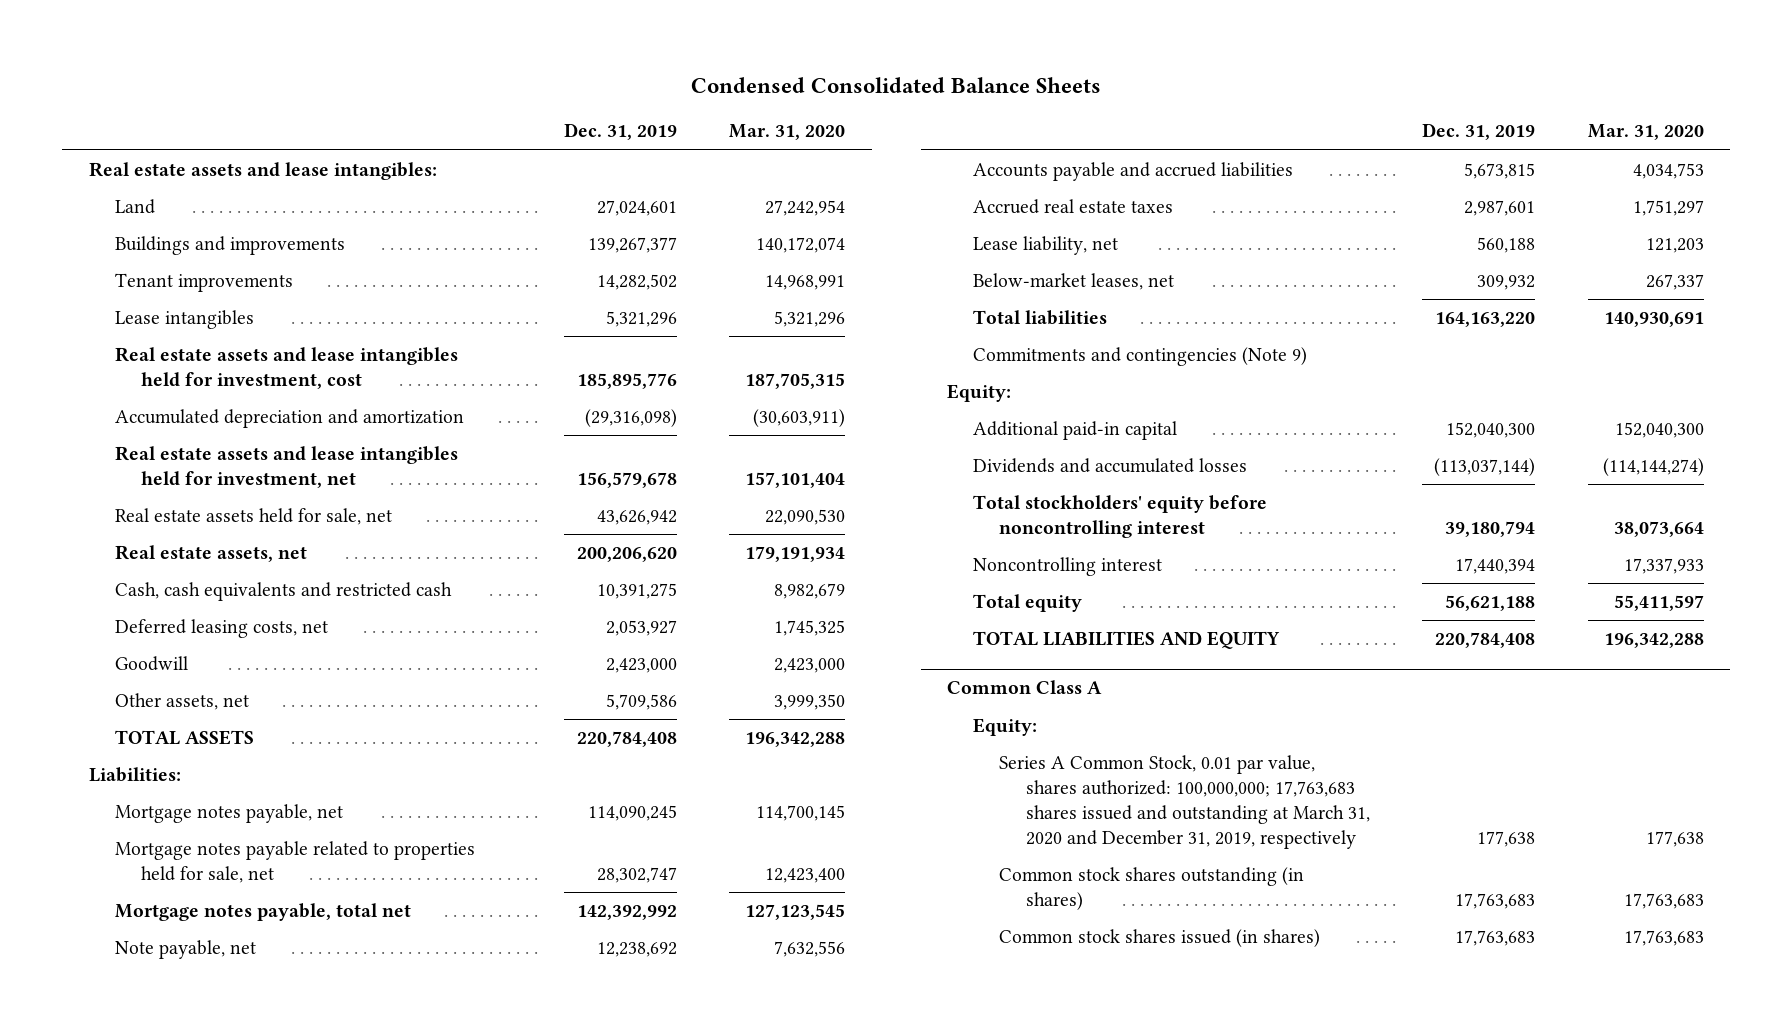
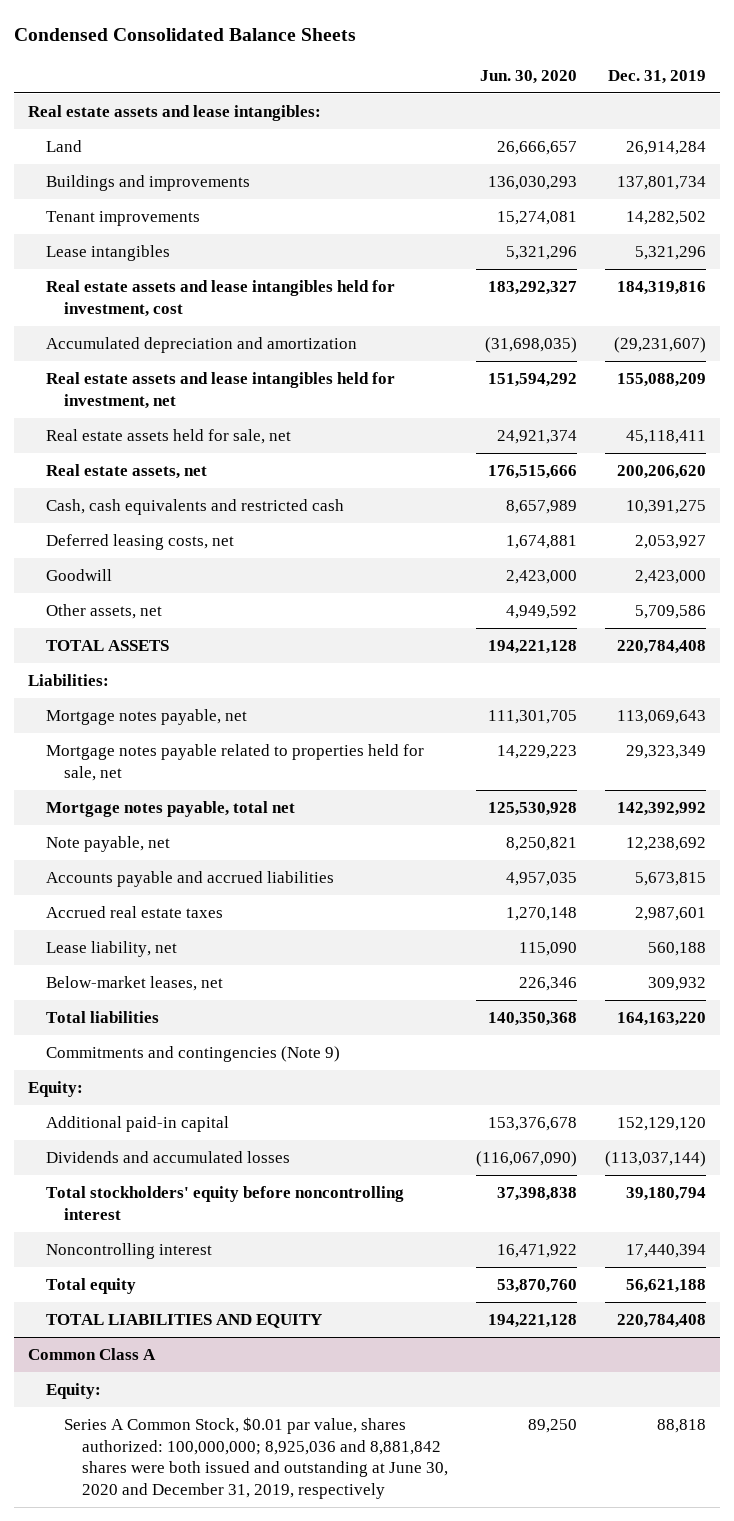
[729,124,846,141] Mar. 31, 2020 -> none
none -> [480,69,578,84] Jun. 30, 2020
[596,200,677,217] 27,024,601 -> [626,141,707,156] 26,914,284
[587,237,677,254] 139,267,377 -> [617,176,707,191] 137,801,734
[576,372,677,389] 185,895,776 -> [617,281,707,296] 184,319,816
[584,409,677,428] (29,316,098) -> [614,337,707,354] (29,231,607)
[576,471,677,488] 156,579,678 -> [617,373,707,388] 155,088,209
[596,510,677,526] 43,626,942 -> [626,430,707,445] 45,118,411
[587,805,677,822] 114,090,245 -> [617,710,707,725] 113,069,643
[596,866,677,883] 28,302,747 -> [626,745,707,760] 29,323,349
[1446,422,1536,439] 152,040,300 -> [617,1117,707,1132] 152,129,120
[999,867,1305,910] Common stock shares outstanding (in shares) -> none
[999,929,1321,948] Common stock shares issued (in shares) -> none
[999,755,1370,849] Series A Common Stock, 0.01 par value, shares authorized: 100,000,000; 17,763,683 shares issued and outstanding at March 31, 2020 and December 31, 2019, respectively -> [64,1417,449,1499] Series A Common Stock, $0.01 par value, shares authorized: 100,000,000; 8,925,036 and 8,881,842 shares were both issued and outstanding at June 30, 2020 and December 31, 2019, respectively
[1477,830,1536,847] 177,638 -> [657,1419,707,1434] 88,818

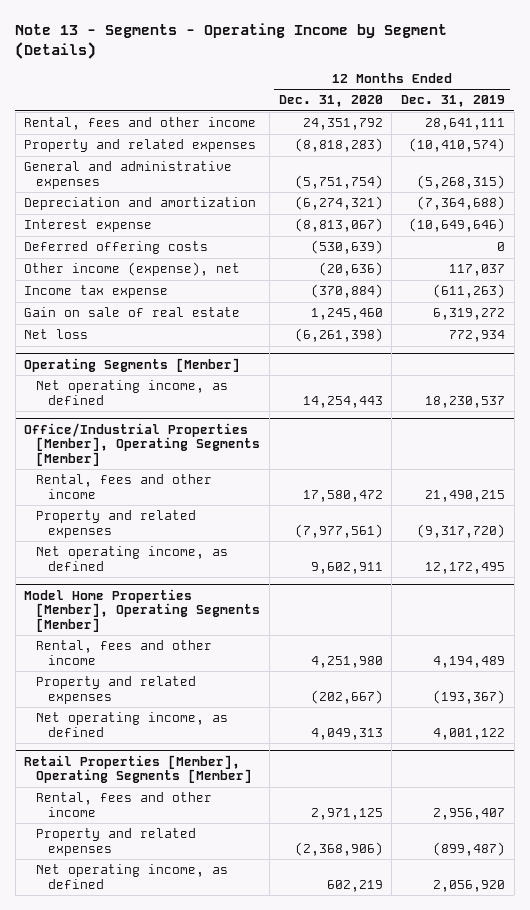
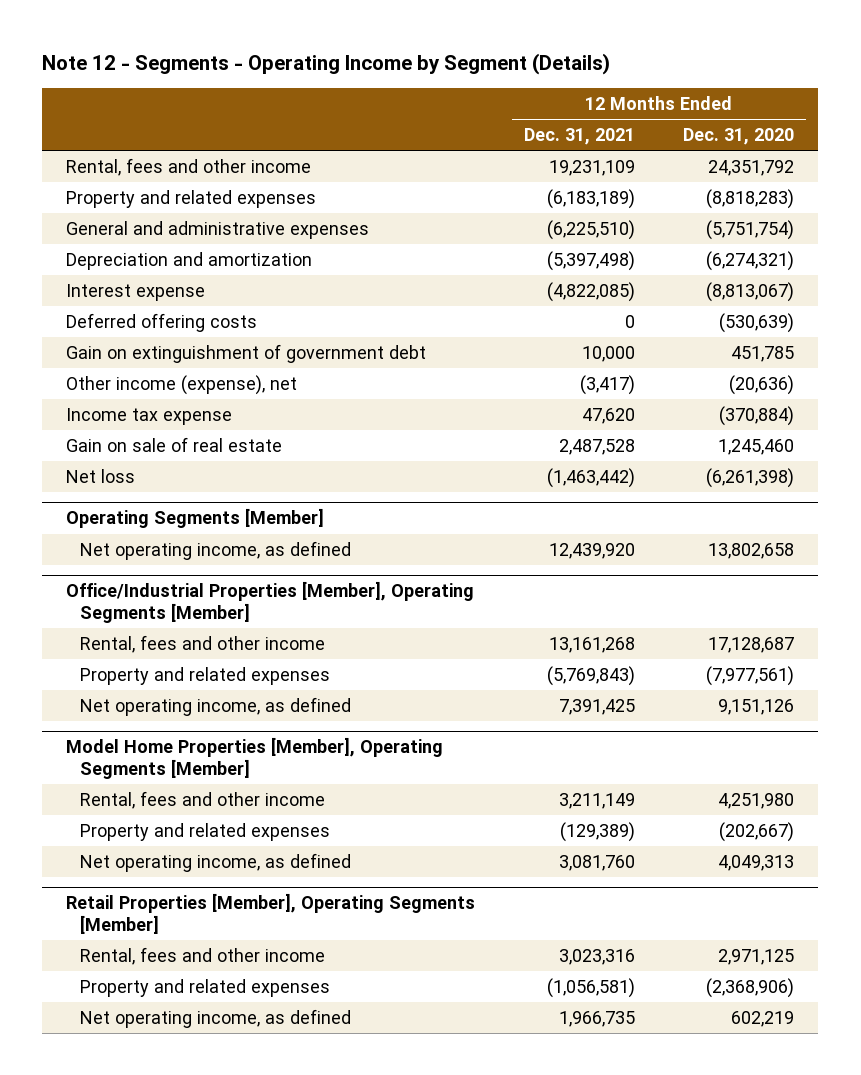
[15,23,448,59] Note 13 - Segments - Operating Income by Segment (Details) -> [42,53,611,76] Note 12 - Segments - Operating Income by Segment (Details)
[401,95,506,108] Dec. 31, 2019 -> none
none -> [523,128,635,146] Dec. 31, 2021
none -> [66,343,427,363] Gain on extinguishment of government debt
[302,395,383,408] 14,254,443 -> [708,542,795,559] 13,802,658
[302,489,383,502] 17,580,472 -> [708,636,795,653] 17,128,687
[310,561,383,574] 9,602,911 -> [718,698,795,715] 9,151,126

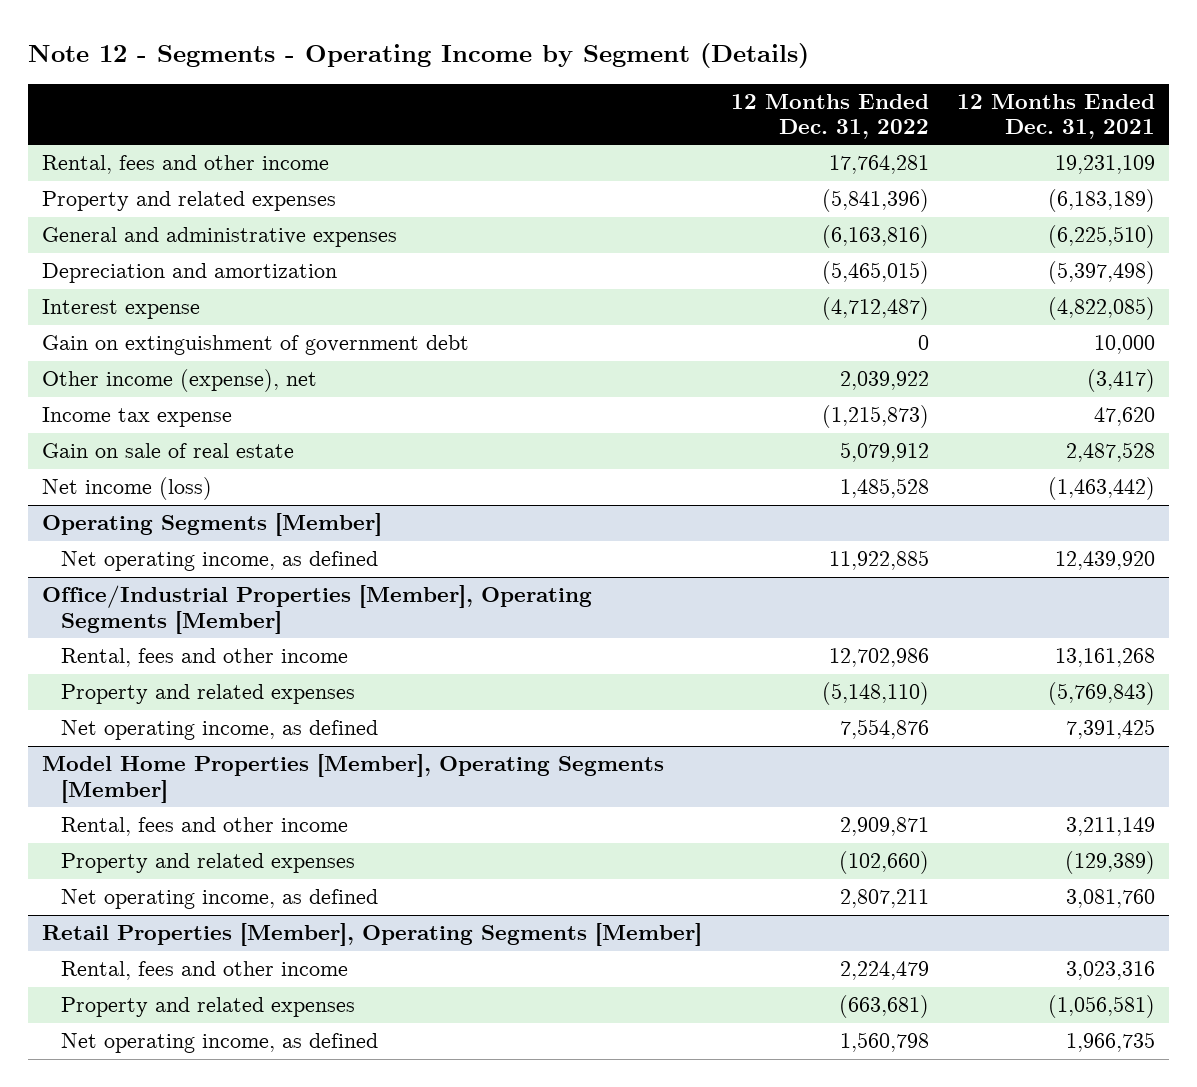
[683,128,795,146] Dec. 31, 2020 -> none
none -> [730,93,929,140] 12 Months Ended Dec. 31, 2022
[66,312,258,332] Deferred offering costs -> none
[66,468,136,483] Net loss -> [42,477,213,501] Net income (loss)

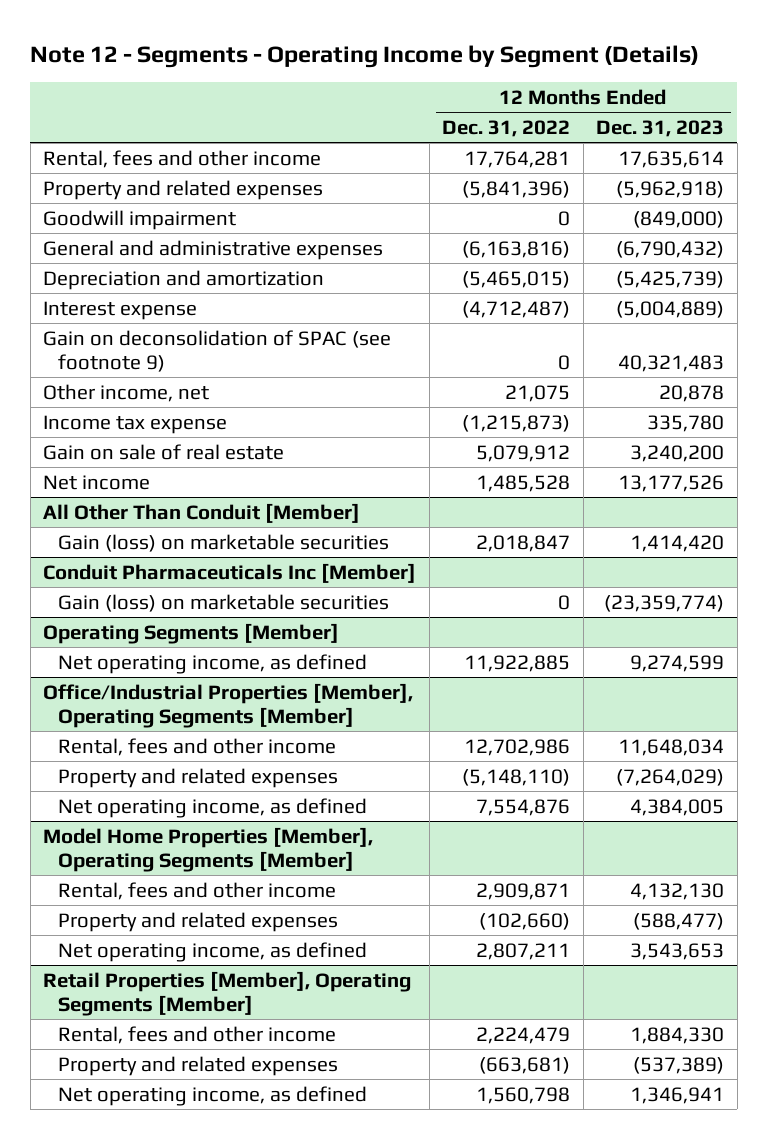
[956,93,1155,140] 12 Months Ended Dec. 31, 2021 -> none
none -> [596,119,725,137] Dec. 31, 2023
none -> [43,209,237,230] Goodwill impairment
[42,335,470,356] Gain on extinguishment of government debt -> none
none -> [43,329,392,372] Gain on deconsolidation of SPAC (see footnote 9)
[42,369,318,393] Other income (expense), net -> [43,383,210,402] Other income, net
[839,371,929,391] 2,039,922 -> [505,384,571,402] 21,075
[42,477,213,501] Net income (loss) -> [43,474,151,490] Net income
none -> [43,502,361,523] All Other Than Conduit [Member]
none -> [57,533,389,552] Gain (loss) on marketable securities
none -> [43,562,417,583] Conduit Pharmaceuticals Inc [Member]
none -> [57,593,389,612] Gain (loss) on marketable securities

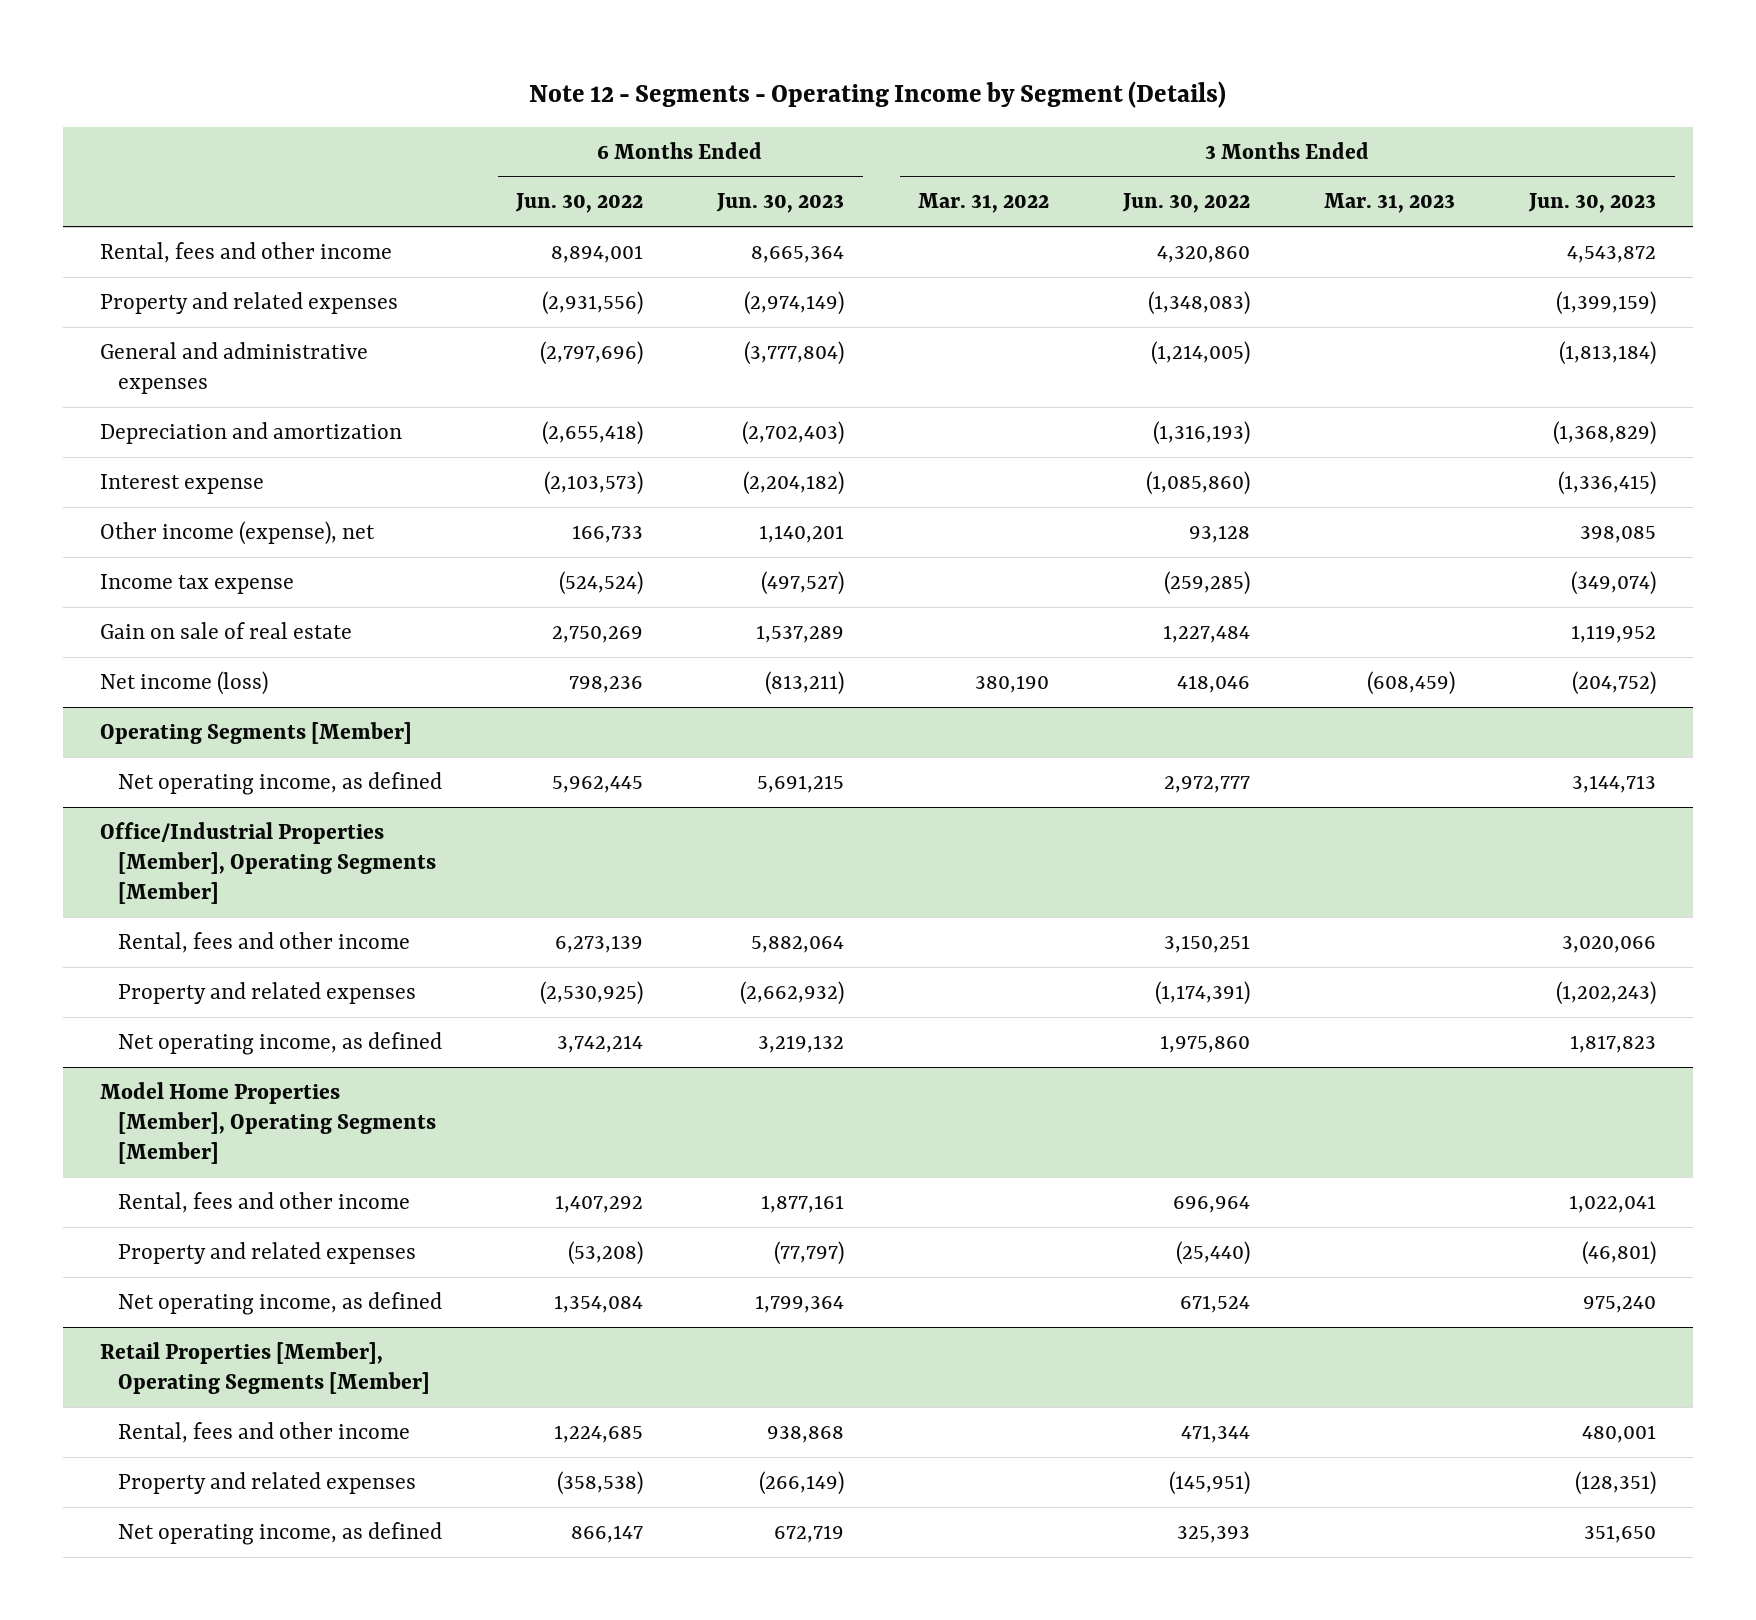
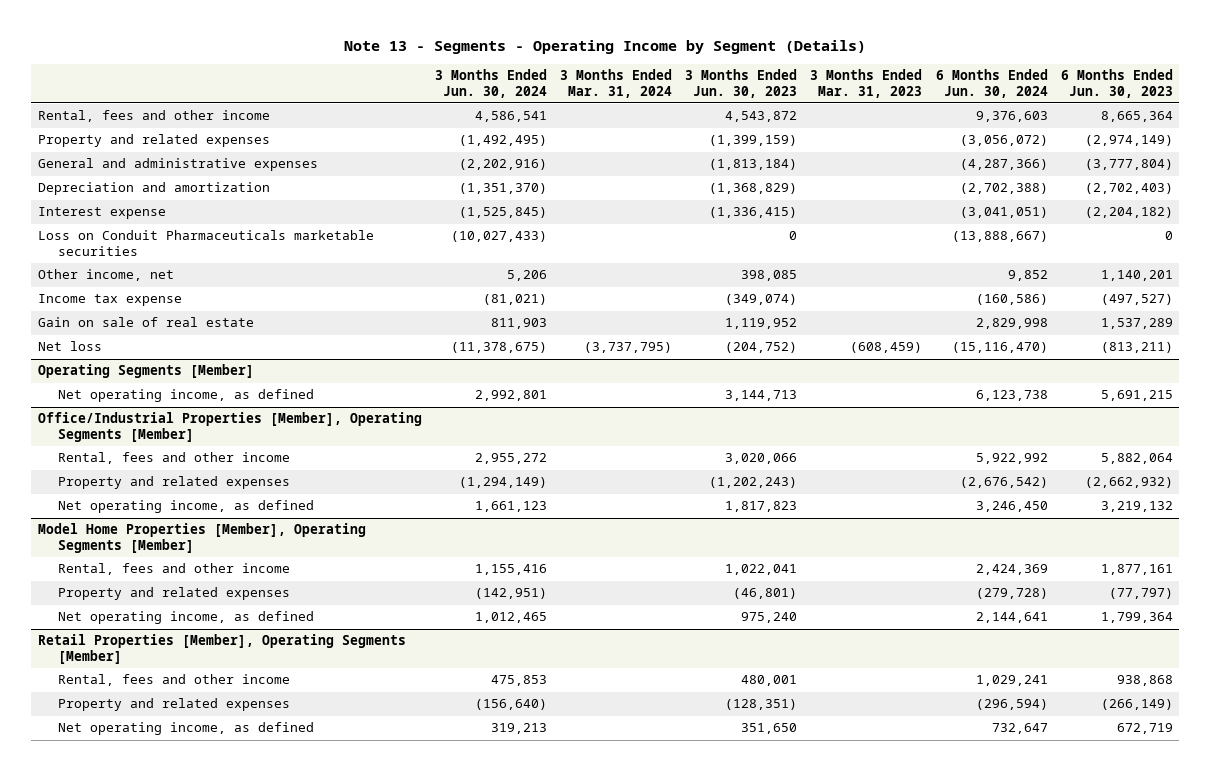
[529,80,1227,108] Note 12 - Segments - Operating Income by Segment (Details) -> [344,40,867,55] Note 13 - Segments - Operating Income by Segment (Details)
[515,193,644,214] Jun. 30, 2022 -> none
[918,193,1050,214] Mar. 31, 2022 -> none
[1122,193,1251,214] Jun. 30, 2022 -> none
none -> [434,69,547,98] 3 Months Ended Jun. 30, 2024
none -> [560,69,673,98] 3 Months Ended Mar. 31, 2024
none -> [935,69,1048,98] 6 Months Ended Jun. 30, 2024
none -> [37,230,374,256] Loss on Conduit Pharmaceuticals marketable securities
[99,521,375,546] Other income (expense), net -> [37,269,174,282] Other income, net
[99,671,268,696] Net income (loss) -> [37,341,102,352] Net loss

